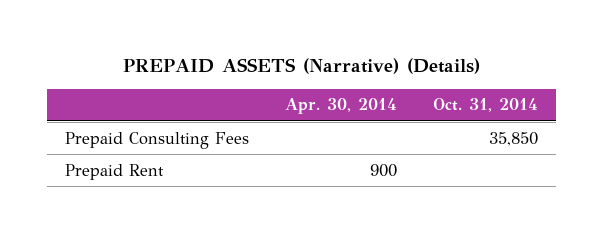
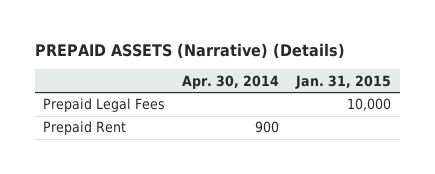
[433,98,539,113] Oct. 31, 2014 -> none
none -> [295,74,392,89] Jan. 31, 2015
[64,131,249,149] Prepaid Consulting Fees -> [43,98,166,113] Prepaid Legal Fees

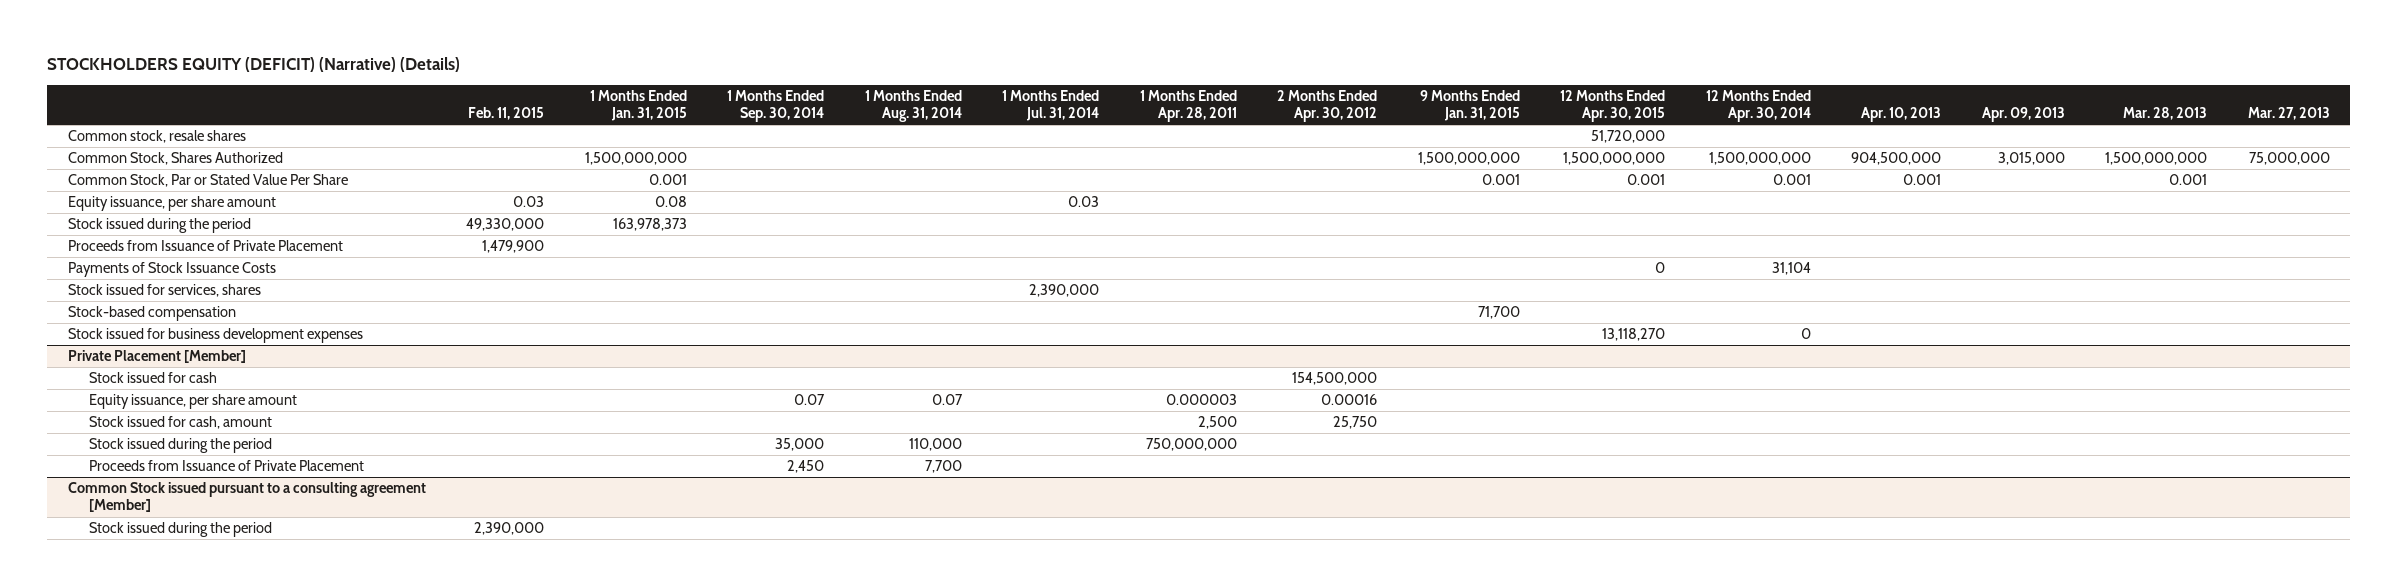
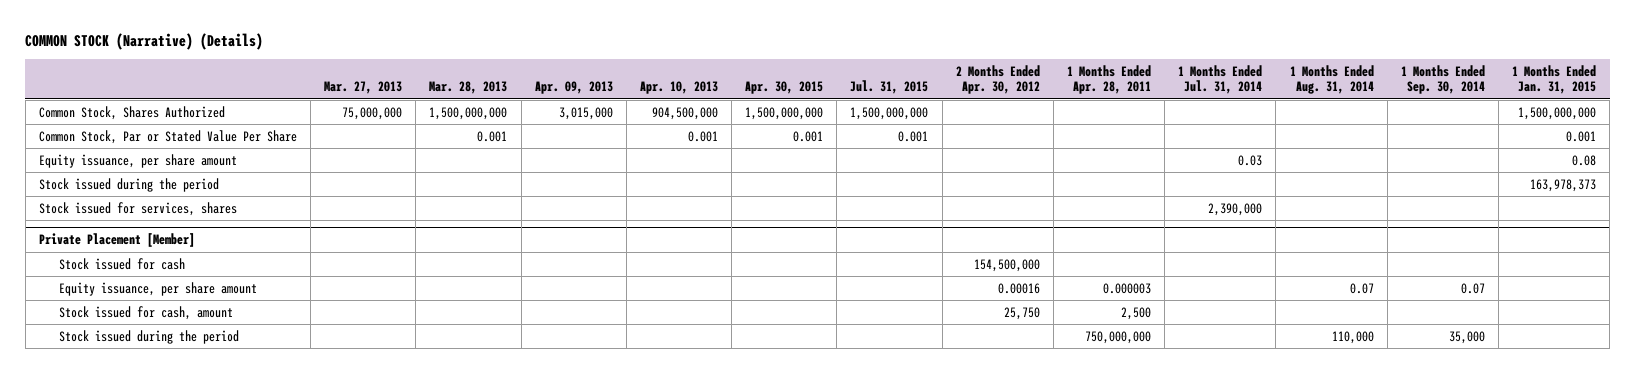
[47,56,461,72] STOCKHOLDERS EQUITY (DEFICIT) (Narrative) (Details) -> [25,32,264,50] COMMON STOCK (Narrative) (Details)
[468,107,545,121] Feb. 11, 2015 -> none
[1419,89,1520,122] 9 Months Ended Jan. 31, 2015 -> none
[1560,89,1666,123] 12 Months Ended Apr. 30, 2015 -> none
[1705,89,1811,123] 12 Months Ended Apr. 30, 2014 -> none
none -> [745,81,824,95] Apr. 30, 2015
none -> [850,80,929,95] Jul. 31, 2015
[67,130,246,144] Common stock, resale shares -> none
[67,240,343,252] Proceeds from Issuance of Private Placement -> none
[67,262,276,278] Payments of Stock Issuance Costs -> none
[67,306,236,322] Stock-based compensation -> none
[67,328,363,344] Stock issued for business development expenses -> none
[88,460,364,472] Proceeds from Issuance of Private Placement -> none
[67,482,426,513] Common Stock issued pursuant to a consulting agreement [Member] -> none
[88,522,272,538] Stock issued during the period -> none

